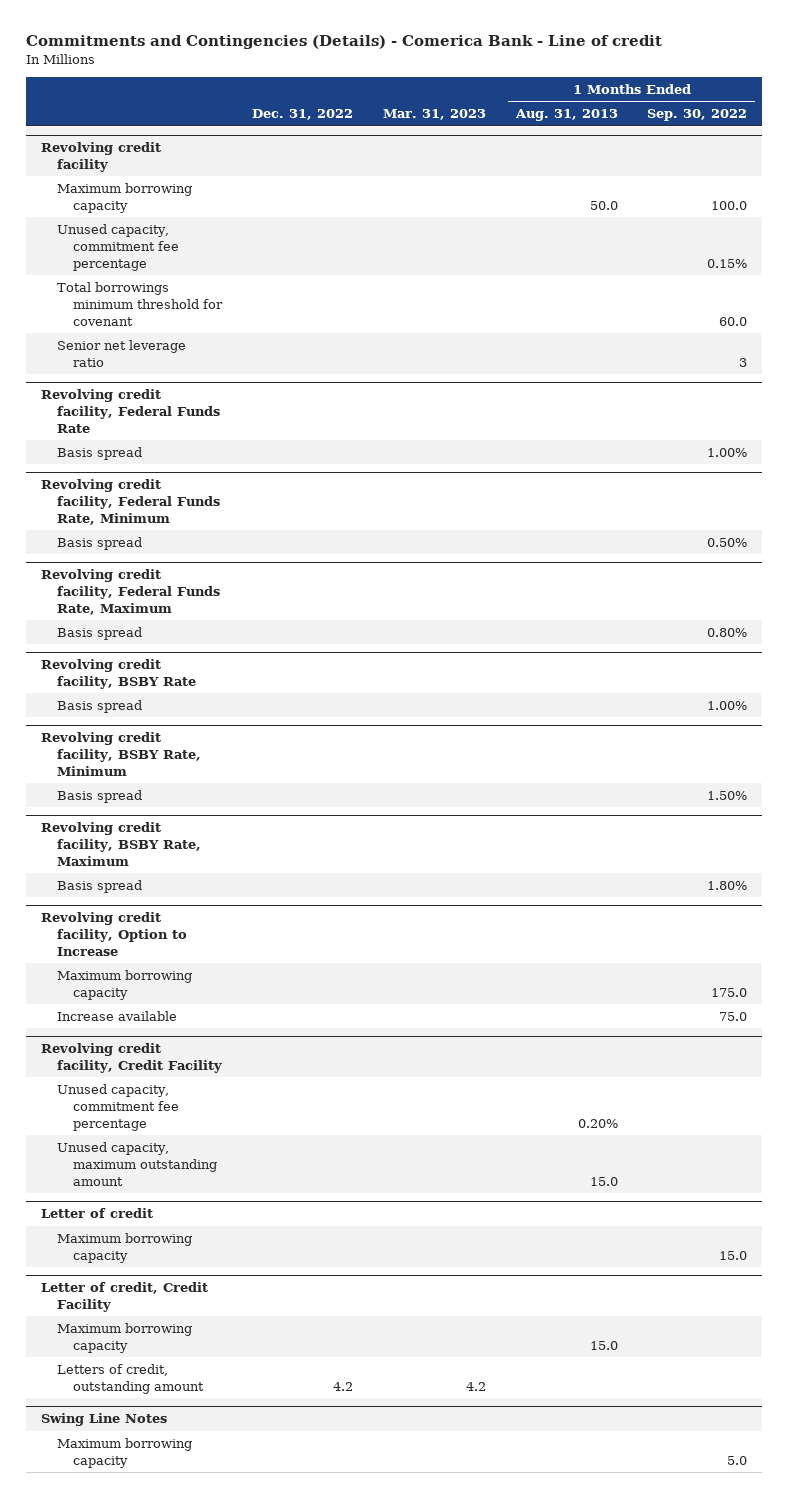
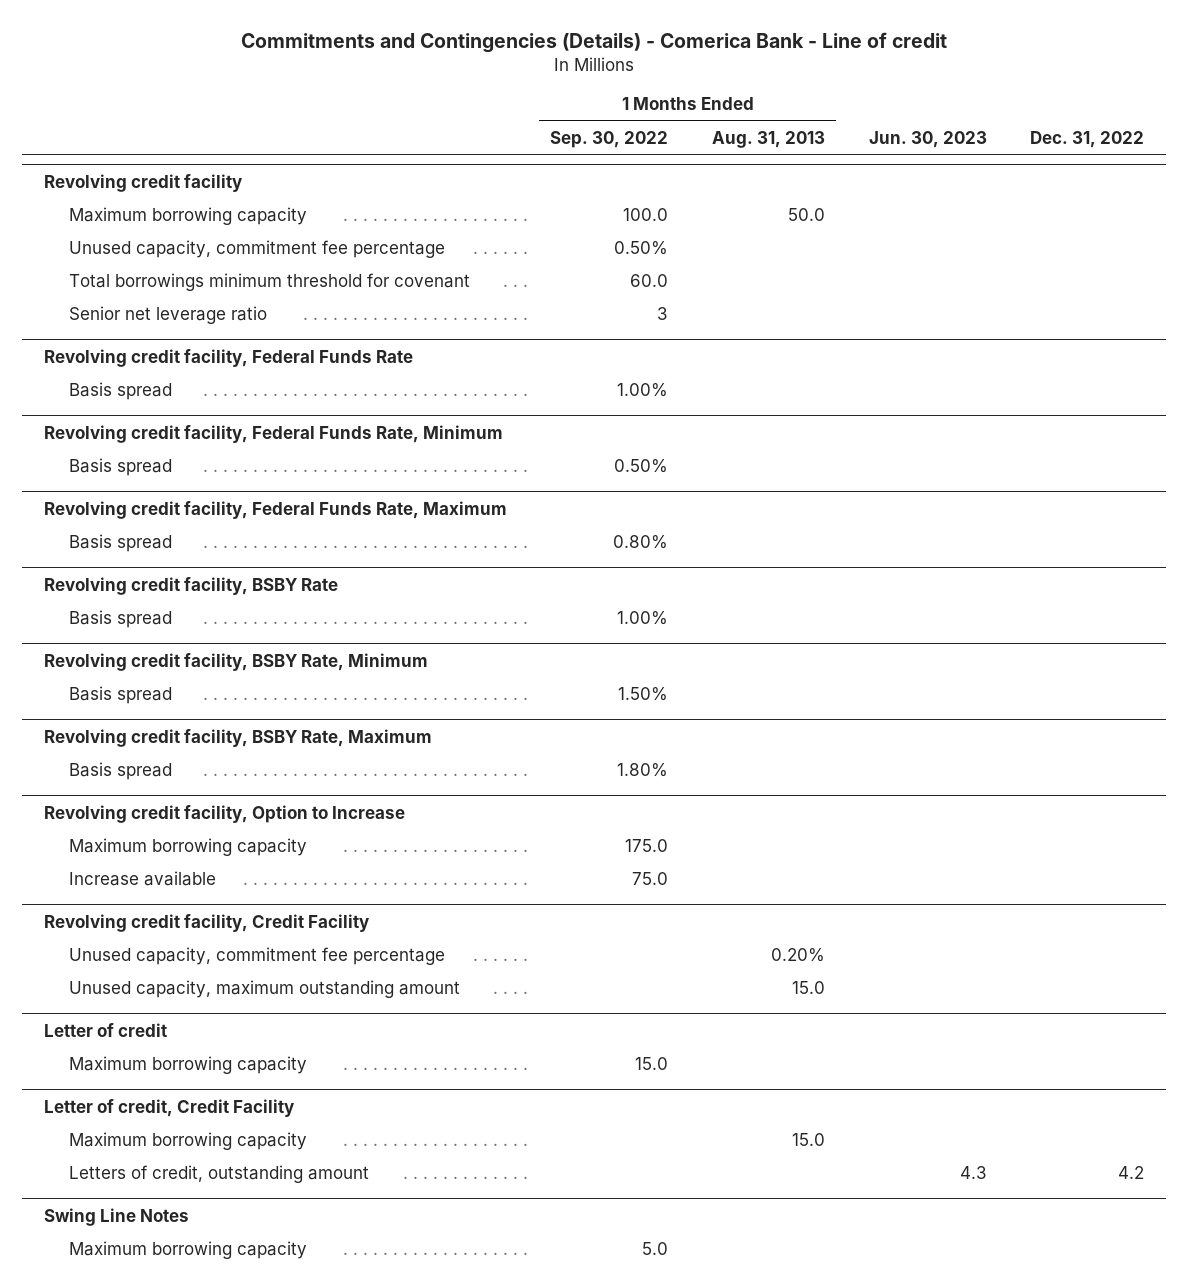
[382,109,486,121] Mar. 31, 2023 -> none
none -> [868,130,987,148] Jun. 30, 2023
[707,258,748,268] 0.15% -> [614,240,669,255] 0.50%

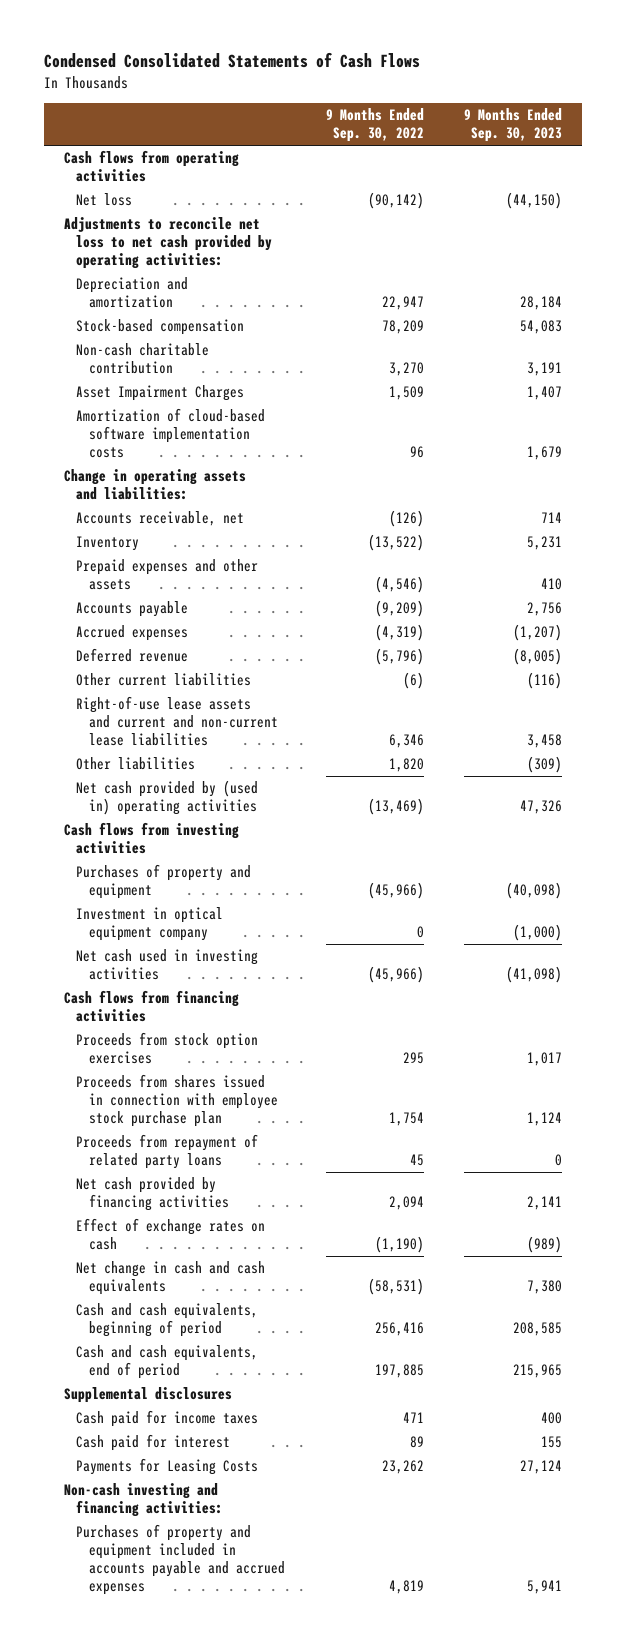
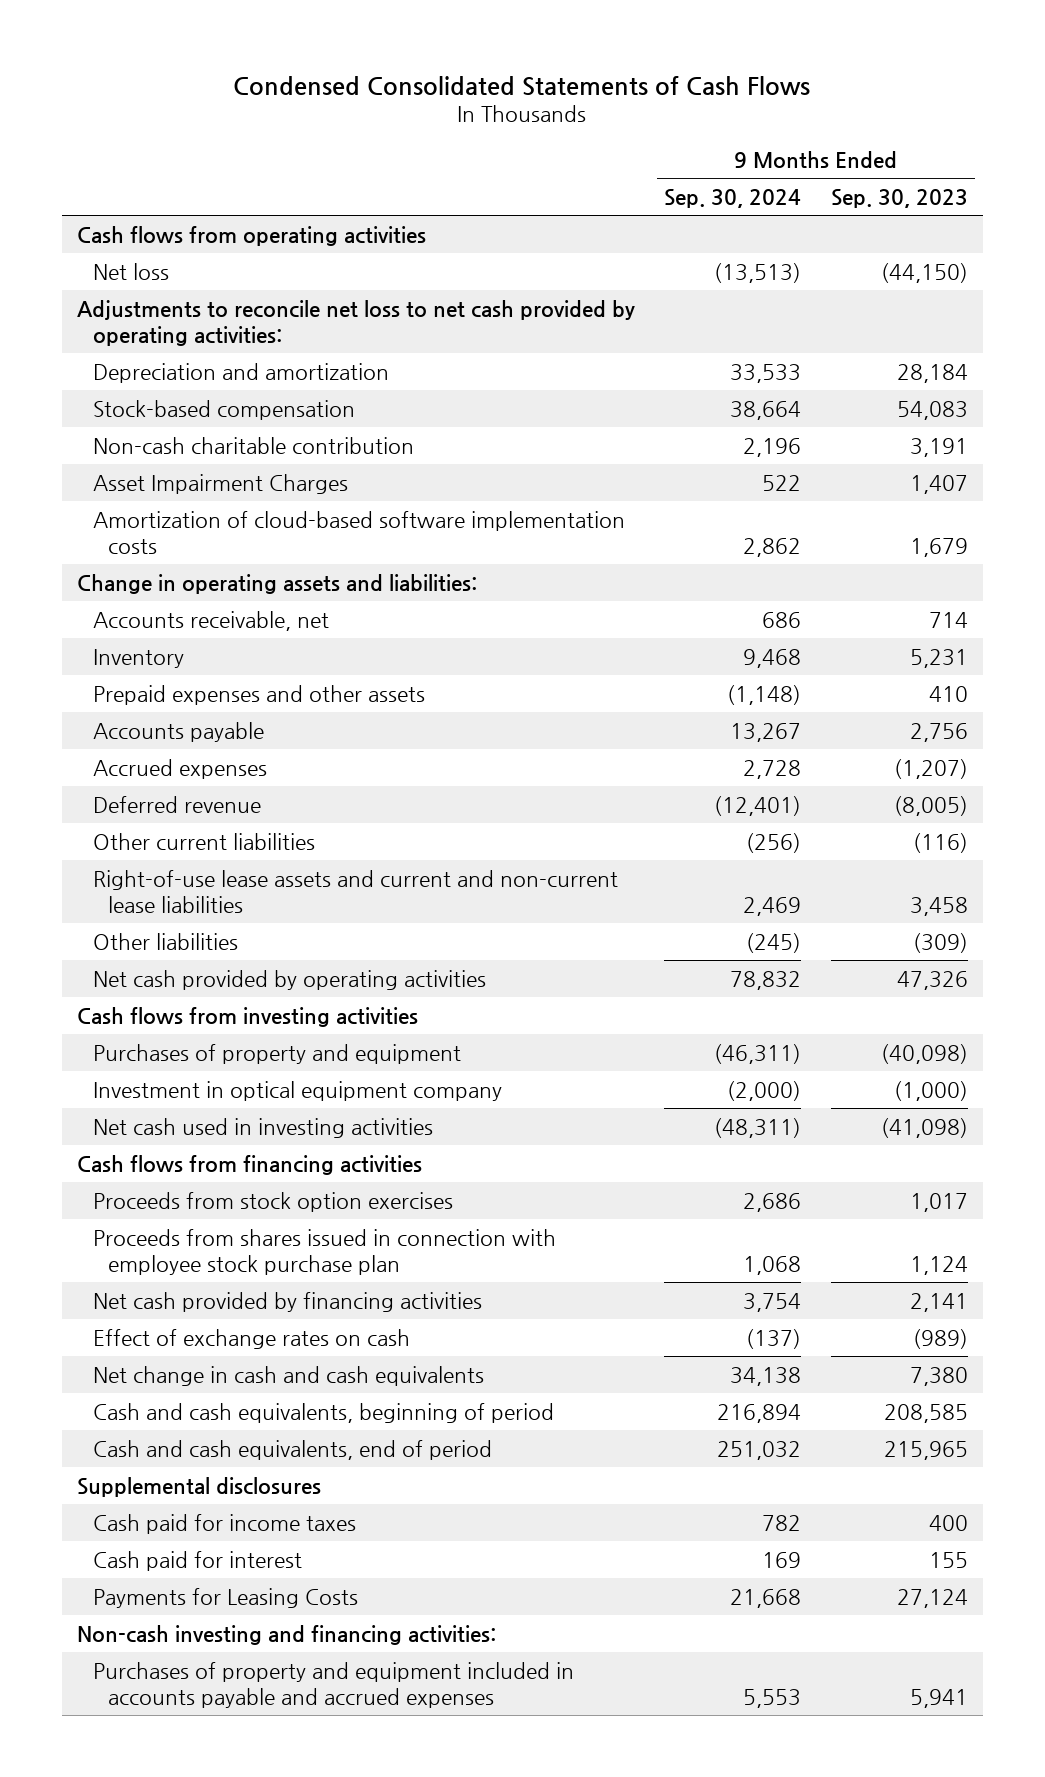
[325,108,424,143] 9 Months Ended Sep. 30, 2022 -> none
none -> [664,189,802,209] Sep. 30, 2024
[76,780,259,816] Net cash provided by (used in) operating activities -> [92,969,486,990] Net cash provided by operating activities
[76,1134,259,1170] Proceeds from repayment of related party loans -> none

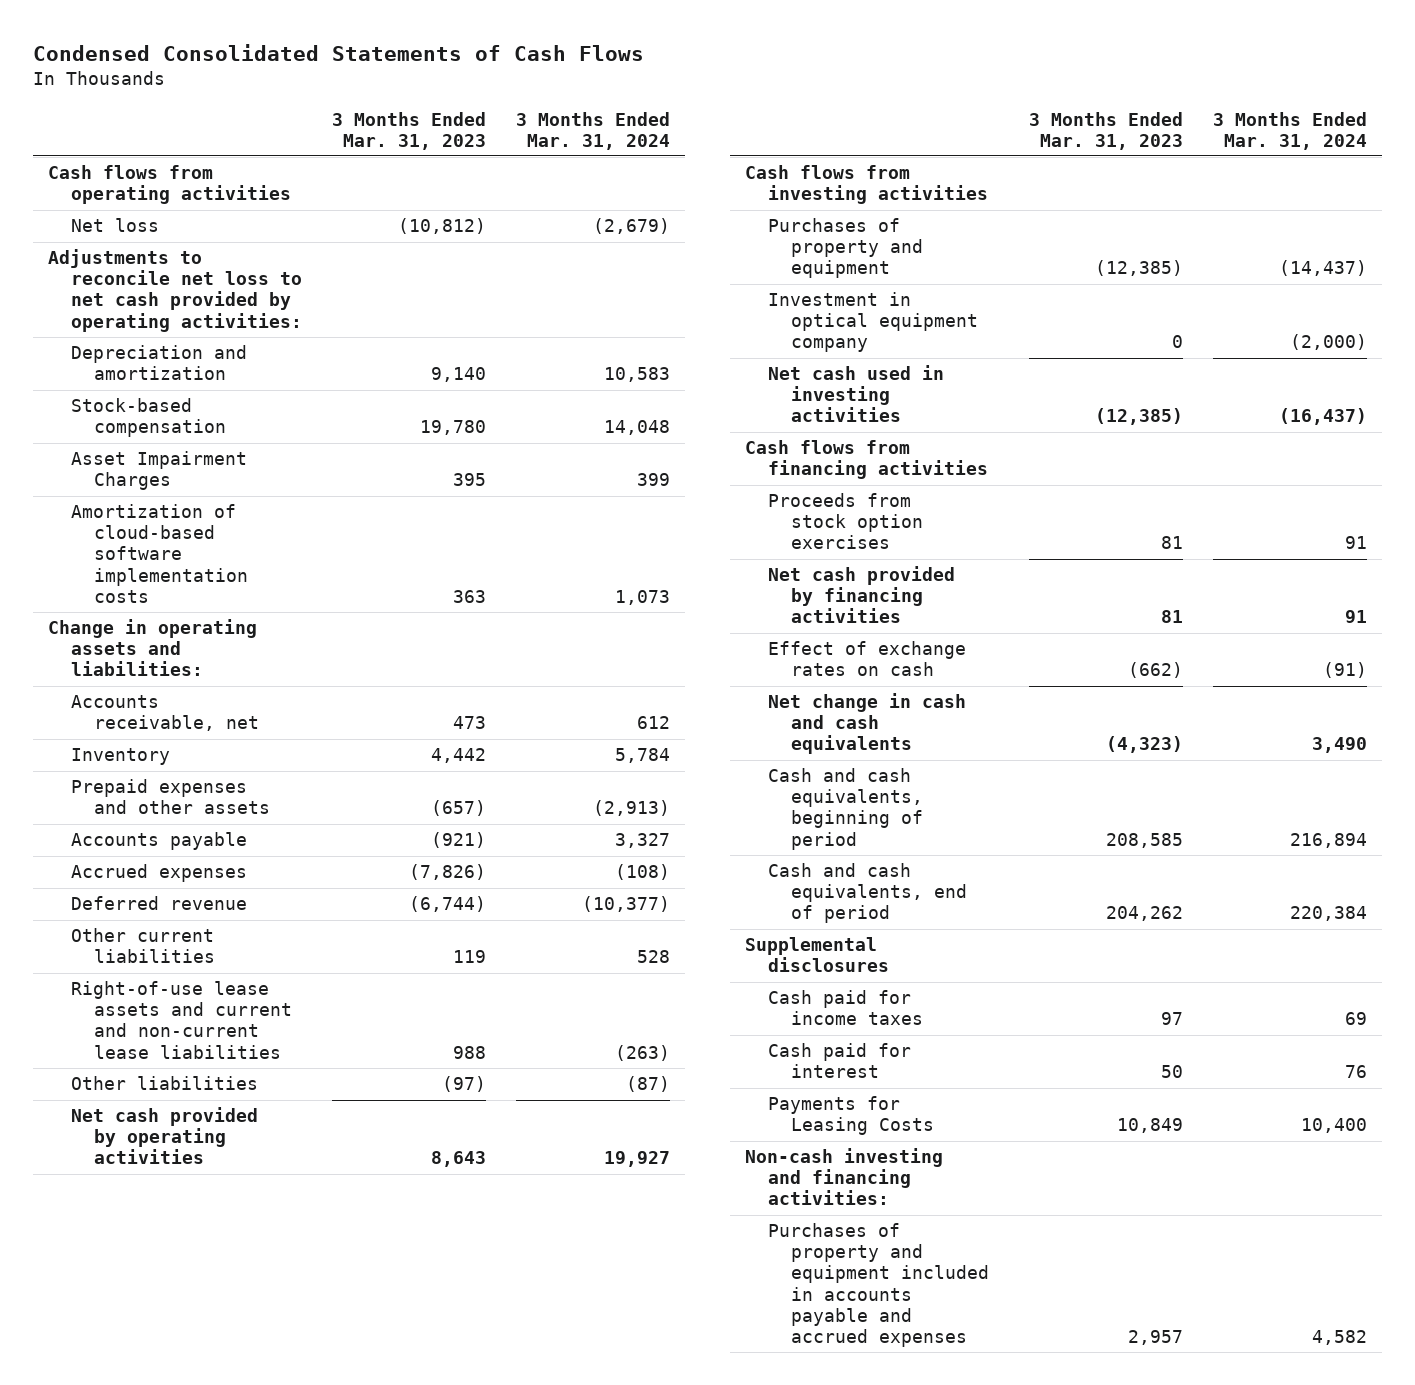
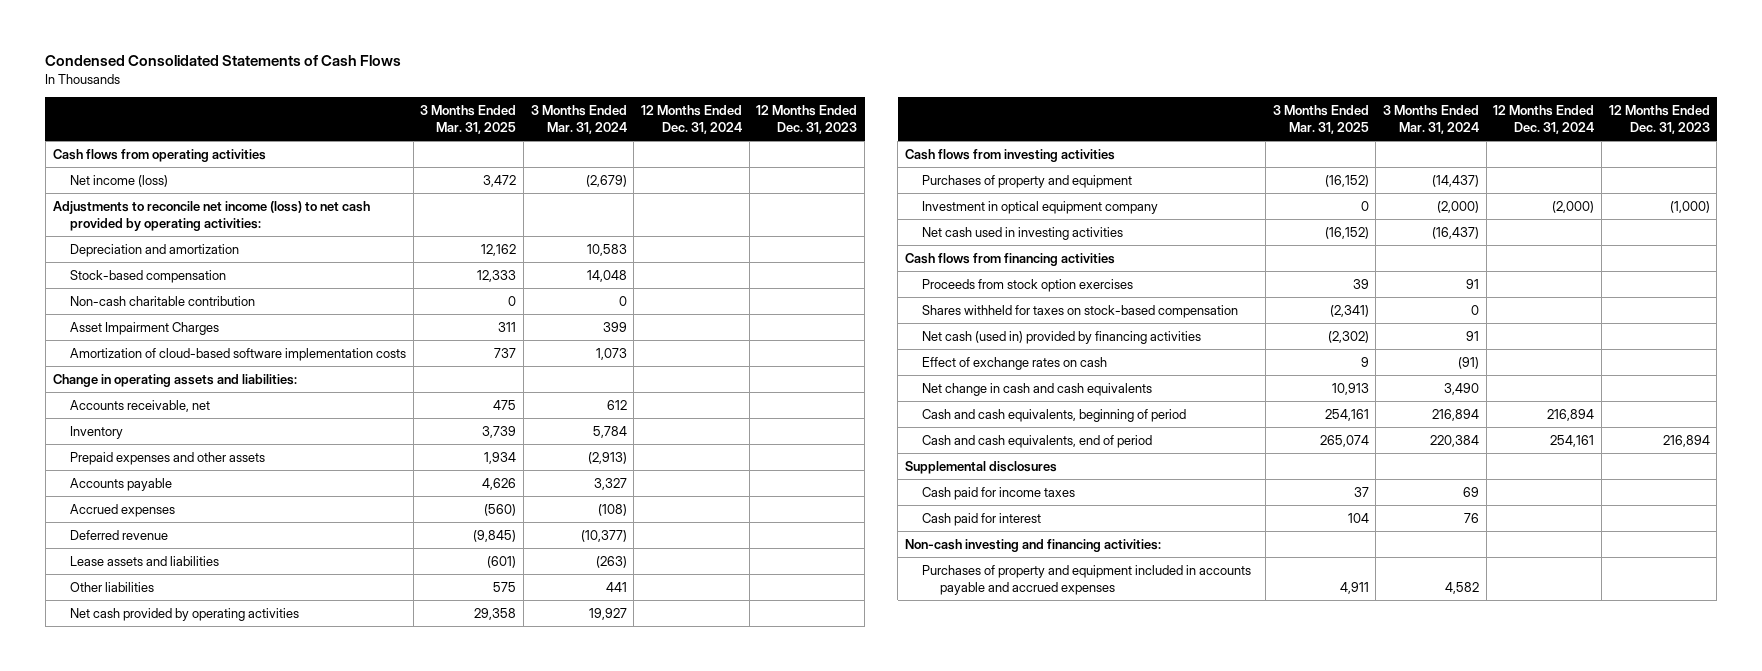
[332,111,487,150] 3 Months Ended Mar. 31, 2023 -> none
none -> [420,104,517,134] 3 Months Ended Mar. 31, 2025
none -> [641,104,743,134] 12 Months Ended Dec. 31, 2024
none -> [756,104,858,134] 12 Months Ended Dec. 31, 2023
[71,218,160,233] Net loss -> [70,174,169,187] Net income (loss)
[48,249,303,332] Adjustments to reconcile net loss to net cash provided by operating activities: -> [52,200,370,231] Adjustments to reconcile net income (loss) to net cash provided by operating activities:
none -> [70,295,256,306] Non-cash charitable contribution
[71,928,215,964] Other current liabilities -> none
[71,981,292,1059] Right-of-use lease assets and current and non-current lease liabilities -> [70,555,220,566] Lease assets and liabilities
[626,1076,671,1093] (87) -> [605,581,627,592] 441
none -> [922,304,1239,318] Shares withheld for taxes on stock-based compensation
[768,566,956,624] Net cash provided by financing activities -> [922,330,1202,344] Net cash (used in) provided by financing activities
[768,1096,934,1136] Payments for Leasing Costs -> none

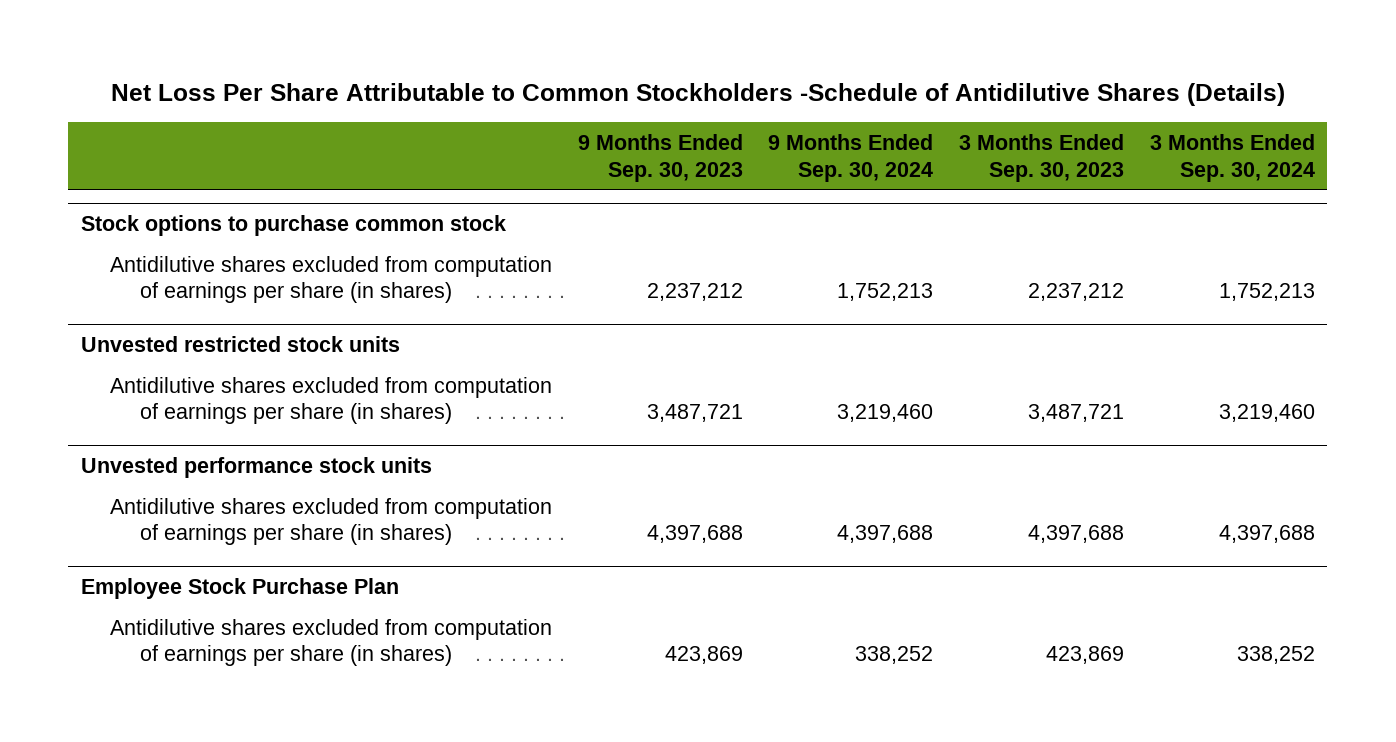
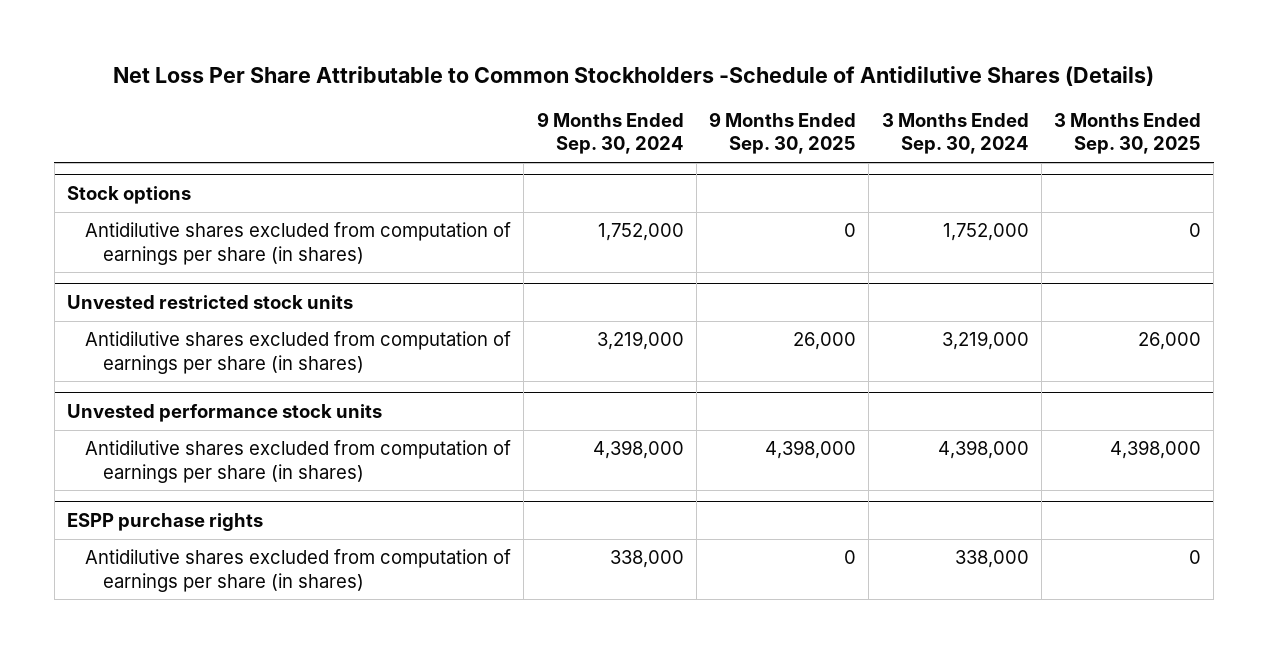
[577,134,743,182] 9 Months Ended Sep. 30, 2023 -> none
[959,134,1125,182] 3 Months Ended Sep. 30, 2023 -> none
none -> [709,112,857,155] 9 Months Ended Sep. 30, 2025
none -> [1054,113,1202,155] 3 Months Ended Sep. 30, 2025
[80,214,506,236] Stock options to purchase common stock -> [66,185,191,204] Stock options
[837,283,934,302] 1,752,213 -> [597,223,684,242] 1,752,000
[1218,283,1315,302] 1,752,213 -> [942,223,1029,242] 1,752,000
[837,404,934,423] 3,219,460 -> [596,331,684,351] 3,219,000
[1218,404,1315,423] 3,219,460 -> [941,331,1029,351] 3,219,000
[837,525,934,544] 4,397,688 -> [592,440,684,460] 4,398,000
[1218,525,1315,544] 4,397,688 -> [937,440,1029,460] 4,398,000
[80,577,399,599] Employee Stock Purchase Plan -> [66,512,263,531] ESPP purchase rights
[855,646,934,665] 338,252 -> [609,550,684,569] 338,000
[1236,646,1315,665] 338,252 -> [954,550,1029,569] 338,000

